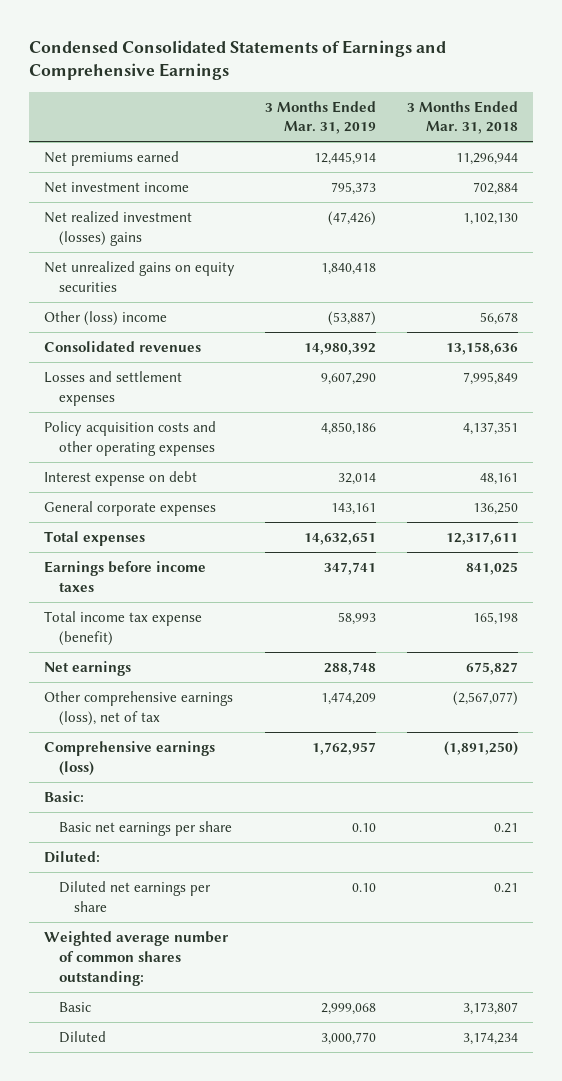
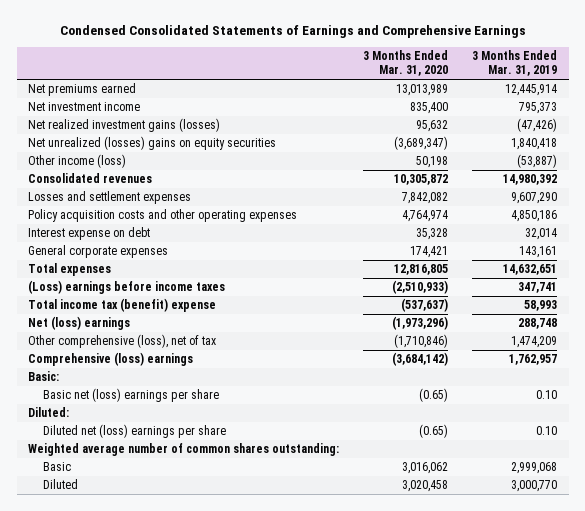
[406,100,518,135] 3 Months Ended Mar. 31, 2018 -> none
none -> [363,50,449,77] 3 Months Ended Mar. 31, 2020
[44,211,193,246] Net realized investment (losses) gains -> [28,118,221,133] Net realized investment gains (losses)
[44,261,236,292] Net unrealized gains on equity securities -> [28,136,277,151] Net unrealized (losses) gains on equity securities
[44,311,168,327] Other (loss) income -> [28,154,127,169] Other income (loss)
[44,561,207,592] Earnings before income taxes -> [28,280,226,295] (Loss) earnings before income taxes
[44,611,203,646] Total income tax expense (benefit) -> [28,298,217,313] Total income tax (benefit) expense
[44,661,132,677] Net earnings -> [28,316,131,331] Net (loss) earnings
[44,691,234,726] Other comprehensive earnings (loss), net of tax -> [28,334,217,349] Other comprehensive (loss), net of tax
[44,741,216,776] Comprehensive earnings (loss) -> [28,352,194,367] Comprehensive (loss) earnings
[59,821,233,837] Basic net earnings per share -> [42,388,219,403] Basic net (loss) earnings per share
[59,881,212,912] Diluted net earnings per share -> [42,424,226,439] Diluted net (loss) earnings per share

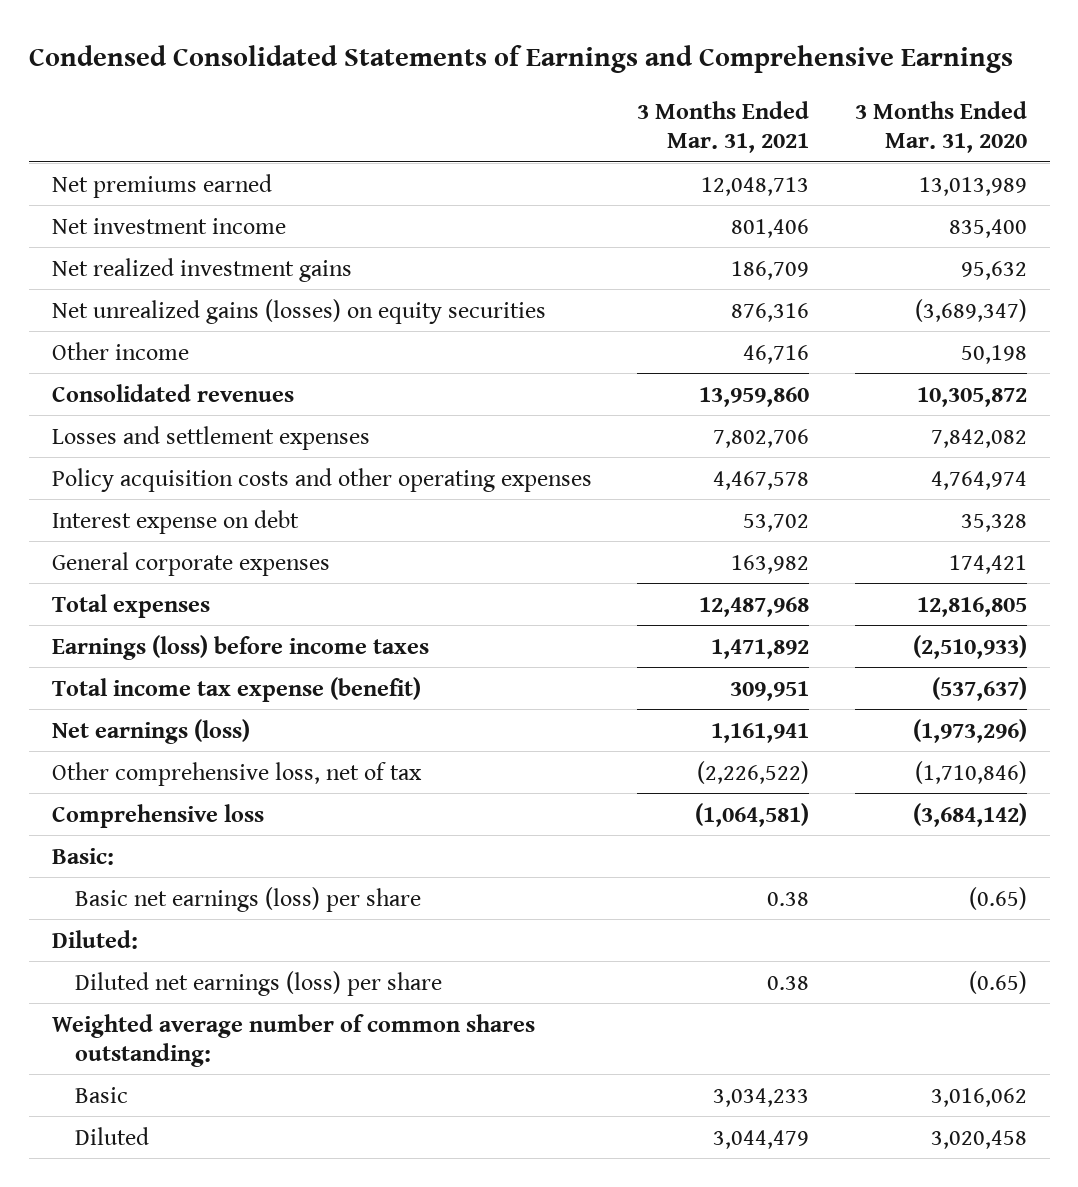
[471,50,557,77] 3 Months Ended Mar. 31, 2019 -> none
none -> [637,100,810,153] 3 Months Ended Mar. 31, 2021
[28,118,221,133] Net realized investment gains (losses) -> [51,257,352,282] Net realized investment gains
[28,136,277,151] Net unrealized (losses) gains on equity securities -> [51,298,546,324] Net unrealized gains (losses) on equity securities
[28,154,127,169] Other income (loss) -> [51,341,189,360] Other income
[28,280,226,295] (Loss) earnings before income taxes -> [51,634,429,660] Earnings (loss) before income taxes
[28,298,217,313] Total income tax (benefit) expense -> [51,676,421,702] Total income tax expense (benefit)
[28,316,131,331] Net (loss) earnings -> [51,718,250,744] Net earnings (loss)
[28,334,217,349] Other comprehensive (loss), net of tax -> [51,761,422,786] Other comprehensive loss, net of tax
[28,352,194,367] Comprehensive (loss) earnings -> [51,803,264,828] Comprehensive loss
[42,388,219,403] Basic net (loss) earnings per share -> [74,886,421,912] Basic net earnings (loss) per share
[42,424,226,439] Diluted net (loss) earnings per share -> [74,970,442,996] Diluted net earnings (loss) per share

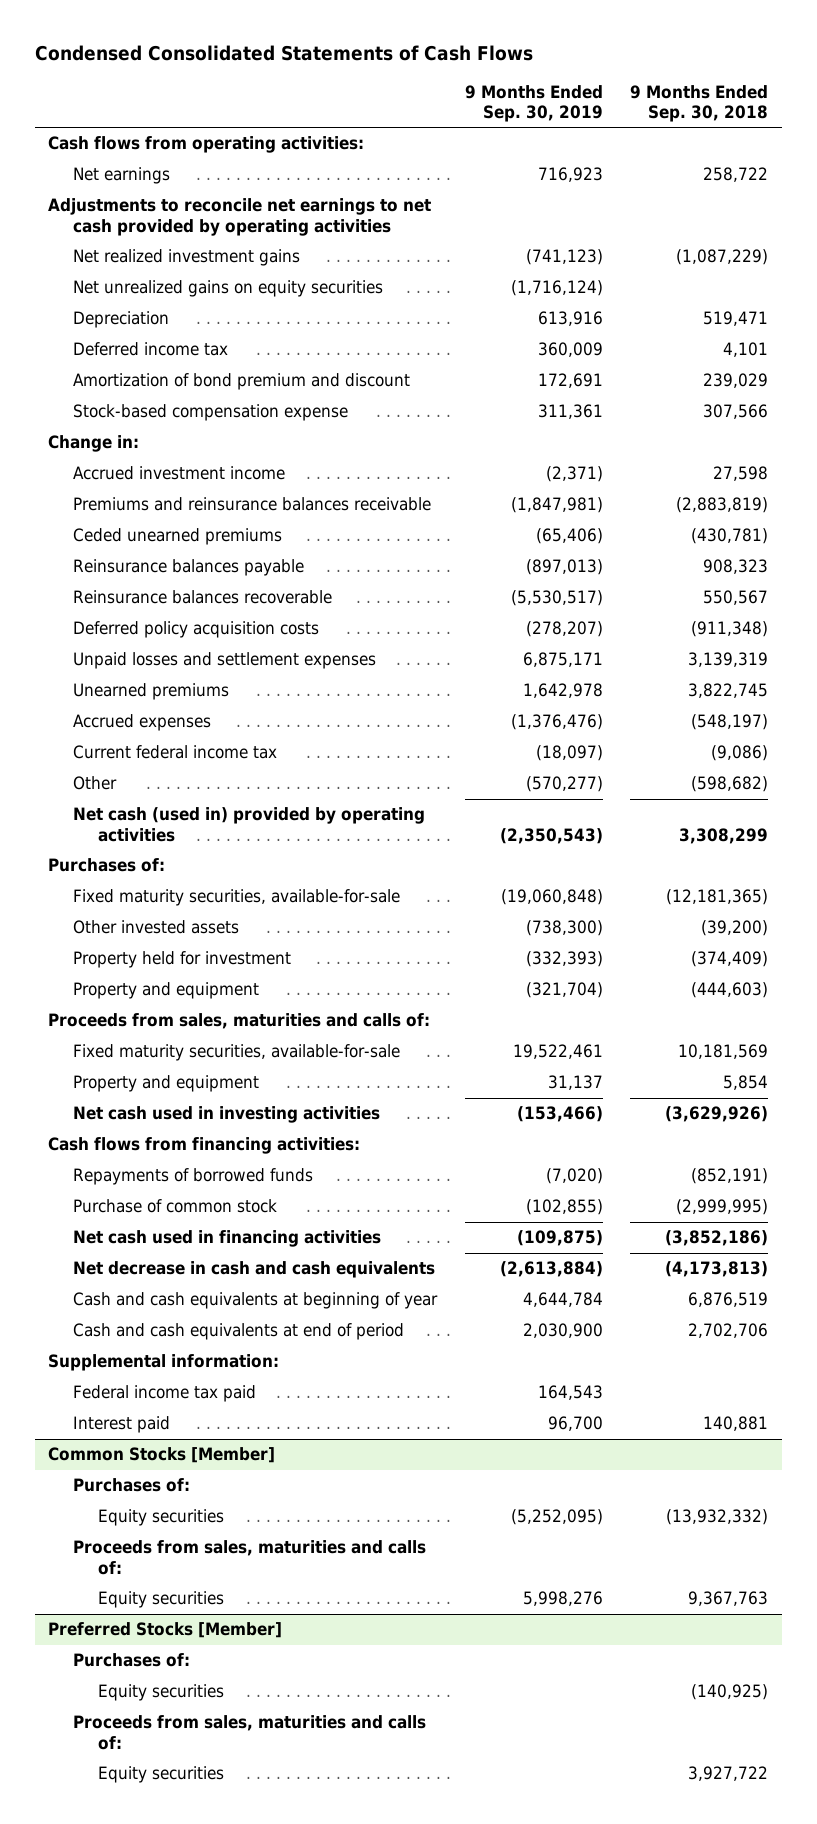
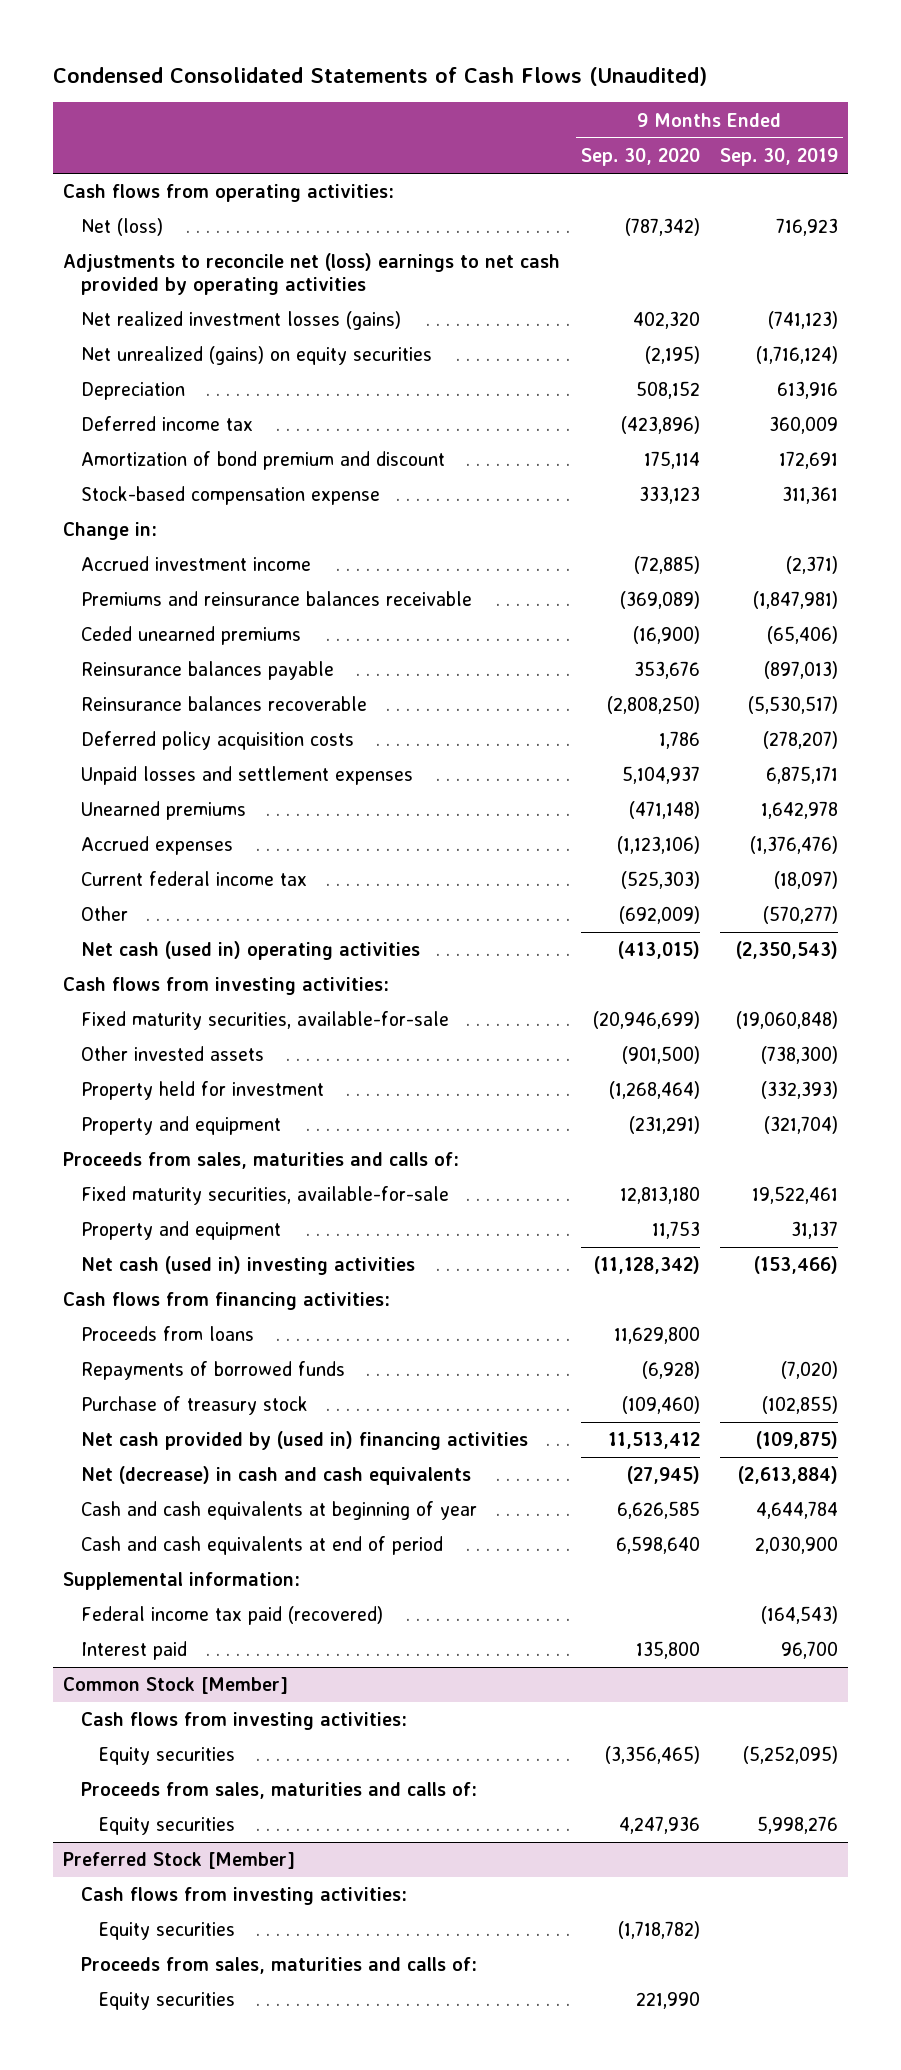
[34,45,533,62] Condensed Consolidated Statements of Cash Flows -> [52,67,707,87] Condensed Consolidated Statements of Cash Flows (Unaudited)
[630,84,769,122] 9 Months Ended Sep. 30, 2018 -> none
none -> [580,148,700,167] Sep. 30, 2020
[73,167,171,185] Net earnings -> [81,218,164,237] Net (loss)
[48,198,432,236] Adjustments to reconcile net earnings to net cash provided by operating activities -> [63,253,561,296] Adjustments to reconcile net (loss) earnings to net cash provided by operating activities
[73,249,301,267] Net realized investment gains -> [81,311,402,331] Net realized investment losses (gains)
[73,280,384,298] Net unrealized gains on equity securities -> [81,346,433,366] Net unrealized (gains) on equity securities
[48,858,166,873] Purchases of: -> none
[73,807,426,842] Net cash (used in) provided by operating activities -> [81,941,421,961] Net cash (used in) operating activities
none -> [63,977,390,996] Cash flows from investing activities:
[73,1106,381,1124] Net cash used in investing activities -> [81,1256,416,1276] Net cash (used in) investing activities
none -> [81,1326,255,1342] Proceeds from loans
[73,1199,278,1214] Purchase of common stock -> [81,1396,309,1416] Purchase of treasury stock
[73,1230,382,1248] Net cash used in financing activities -> [81,1431,529,1451] Net cash provided by (used in) financing activities
[73,1261,436,1279] Net decrease in cash and cash equivalents -> [81,1466,472,1486] Net (decrease) in cash and cash equivalents
[73,1385,257,1403] Federal income tax paid -> [81,1606,384,1626] Federal income tax paid (recovered)
[537,1385,603,1401] 164,543 -> [761,1606,839,1625] (164,543)
[73,1478,191,1493] Purchases of: -> none
[48,1447,276,1464] Common Stocks [Member] -> [63,1677,289,1695] Common Stock [Member]
none -> [81,1712,408,1731] Cash flows from investing activities:
[73,1653,191,1668] Purchases of: -> none
[48,1622,283,1639] Preferred Stocks [Member] -> [63,1852,296,1870] Preferred Stock [Member]
none -> [81,1887,408,1906] Cash flows from investing activities:

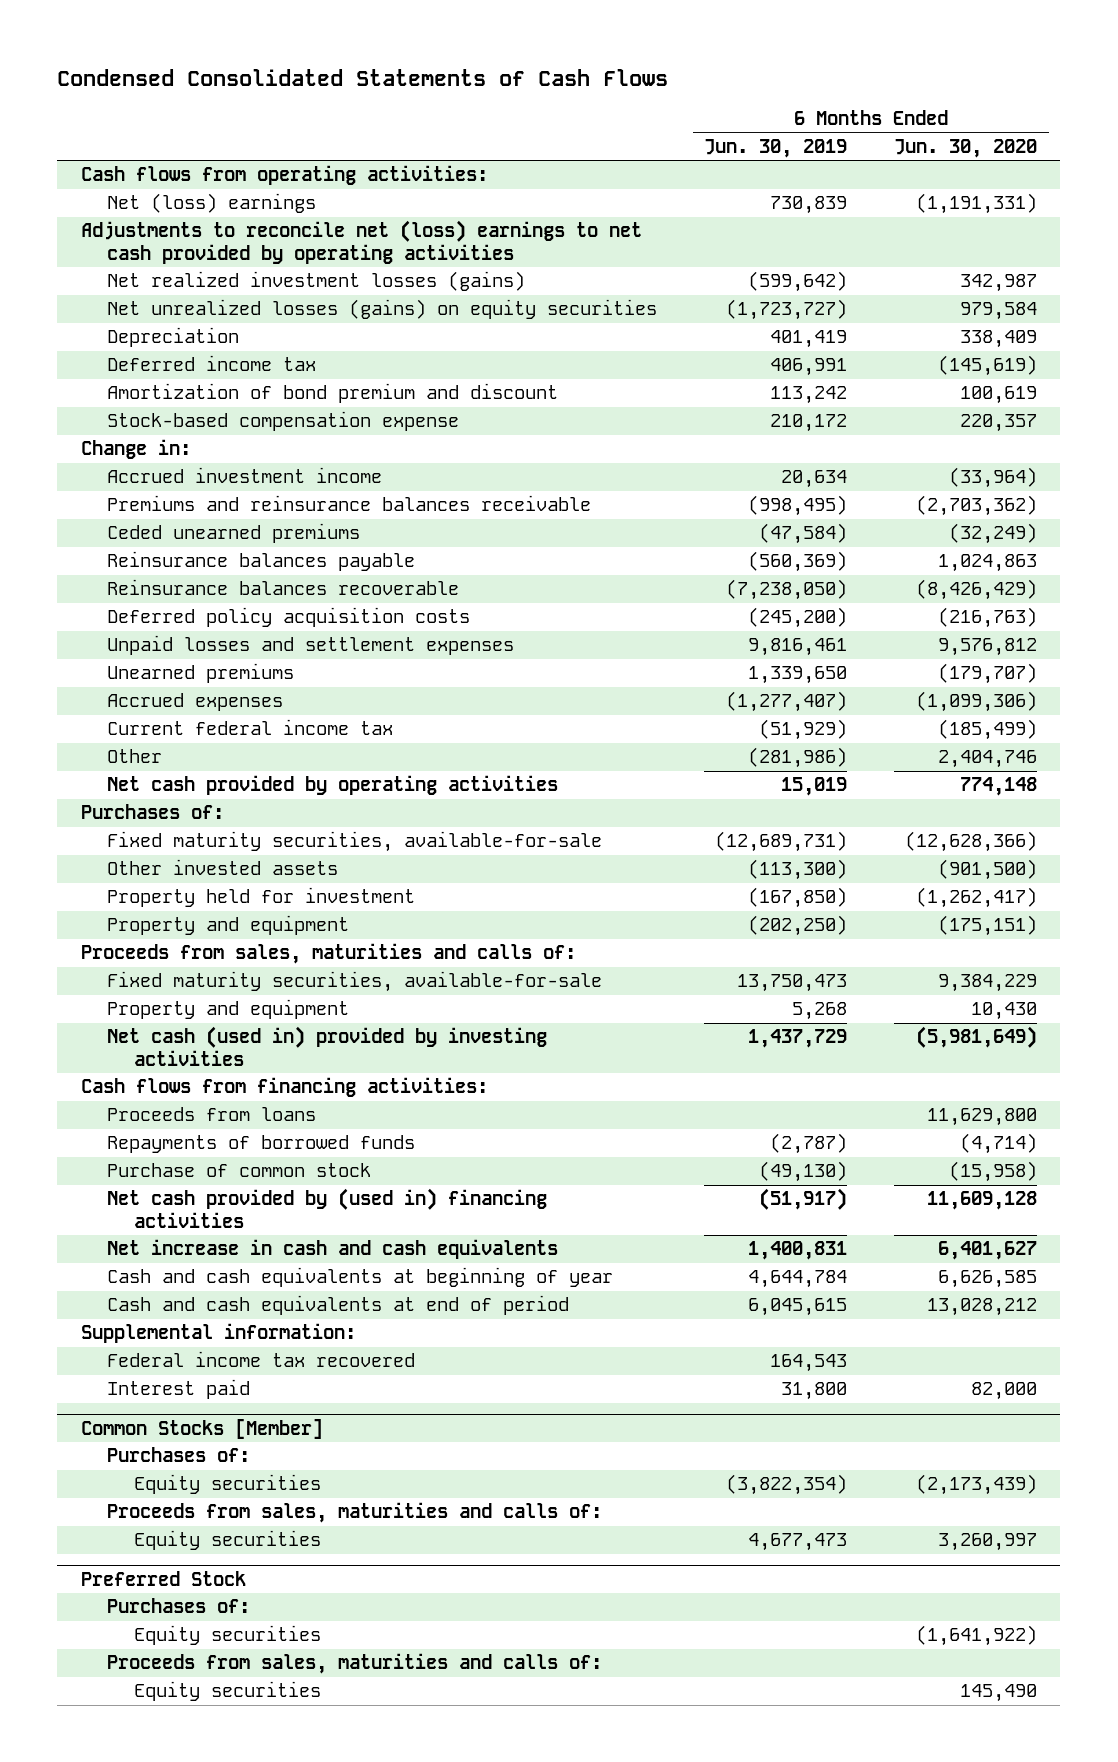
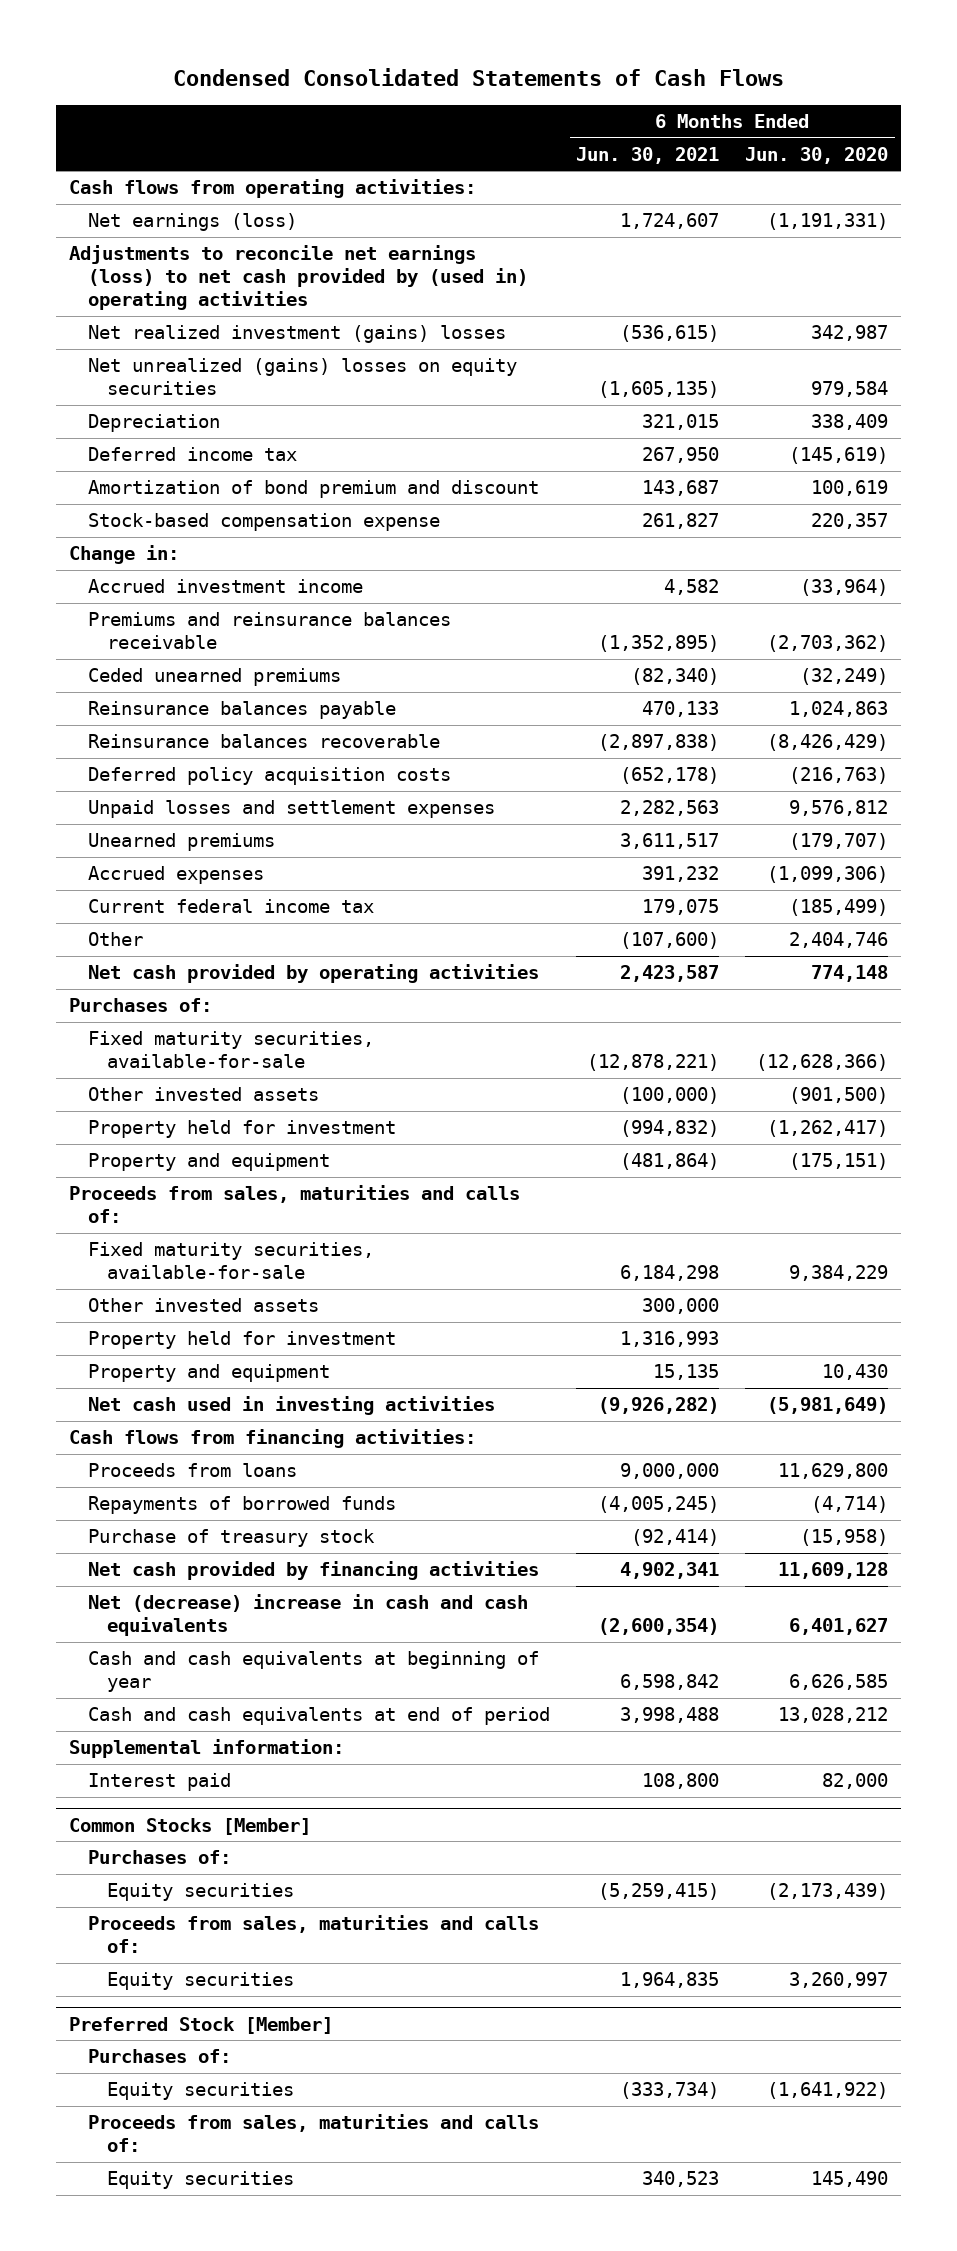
[704,139,848,159] Jun. 30, 2019 -> none
none -> [576,146,720,164] Jun. 30, 2021
[107,193,317,214] Net (loss) earnings -> [87,213,297,232] Net earnings (loss)
[80,220,642,264] Adjustments to reconcile net (loss) earnings to net cash provided by operating activities -> [69,245,528,311] Adjustments to reconcile net earnings (loss) to net cash provided by (used in) operating activities
[107,271,526,292] Net realized investment losses (gains) -> [87,325,506,344] Net realized investment (gains) losses
[107,299,658,320] Net unrealized losses (gains) on equity securities -> [87,358,517,396] Net unrealized (gains) losses on equity securities
none -> [87,1298,319,1313] Other invested assets
none -> [87,1331,396,1350] Property held for investment
[107,1026,548,1066] Net cash (used in) provided by investing activities -> [87,1396,495,1416] Net cash used in investing activities
[107,1163,372,1178] Purchase of common stock -> [87,1529,375,1548] Purchase of treasury stock
[107,1188,548,1228] Net cash provided by (used in) financing activities -> [87,1561,539,1581] Net cash provided by financing activities
[107,1239,559,1260] Net increase in cash and cash equivalents -> [87,1594,528,1637] Net (decrease) increase in cash and cash equivalents
[107,1351,416,1368] Federal income tax recovered -> none
[80,1570,246,1586] Preferred Stock -> [69,2016,334,2034] Preferred Stock [Member]

